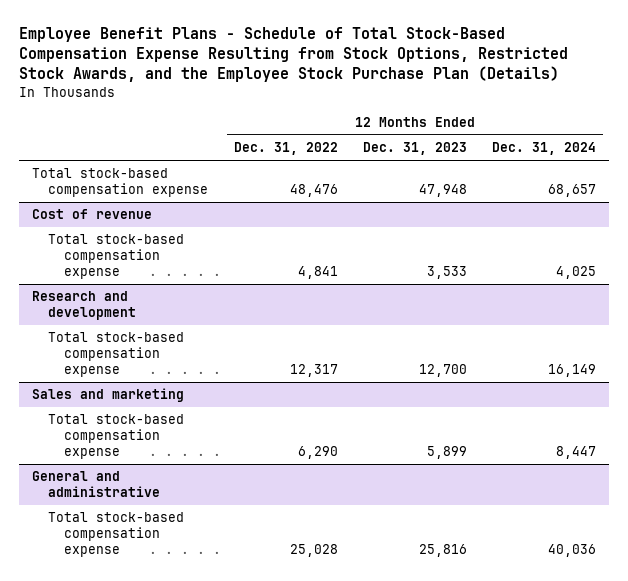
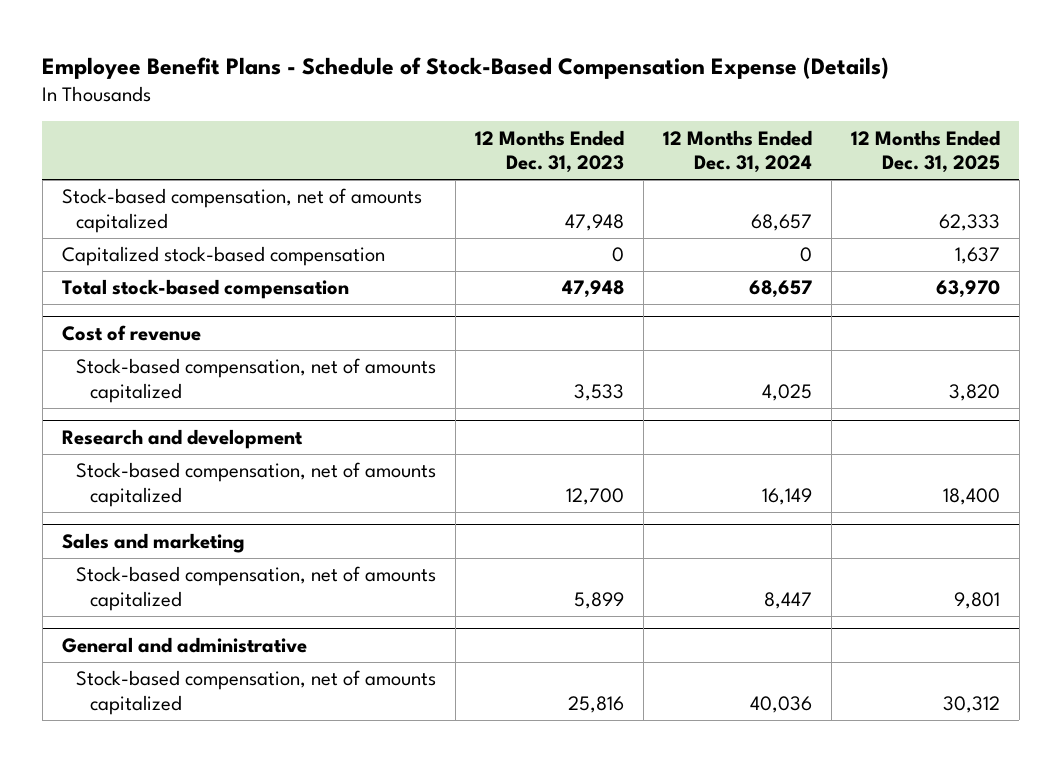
[19,27,569,83] Employee Benefit Plans - Schedule of Total Stock-Based Compensation Expense Resulting from Stock Options, Restricted Stock Awards, and the Employee Stock Purchase Plan (Details) -> [42,56,890,79] Employee Benefit Plans - Schedule of Stock-Based Compensation Expense (Details)
[233,142,338,156] Dec. 31, 2022 -> none
none -> [850,129,1000,174] 12 Months Ended Dec. 31, 2025
[32,168,209,197] Total stock-based compensation expense -> [61,188,422,234] Stock-based compensation, net of amounts capitalized
none -> [61,246,385,267] Capitalized stock-based compensation
none -> [61,279,349,300] Total stock-based compensation
[48,234,185,279] Total stock-based compensation expense -> [75,358,436,404] Stock-based compensation, net of amounts capitalized
[48,332,185,377] Total stock-based compensation expense -> [75,462,436,508] Stock-based compensation, net of amounts capitalized
[48,414,185,459] Total stock-based compensation expense -> [75,566,436,612] Stock-based compensation, net of amounts capitalized
[48,512,185,557] Total stock-based compensation expense -> [75,670,436,716] Stock-based compensation, net of amounts capitalized

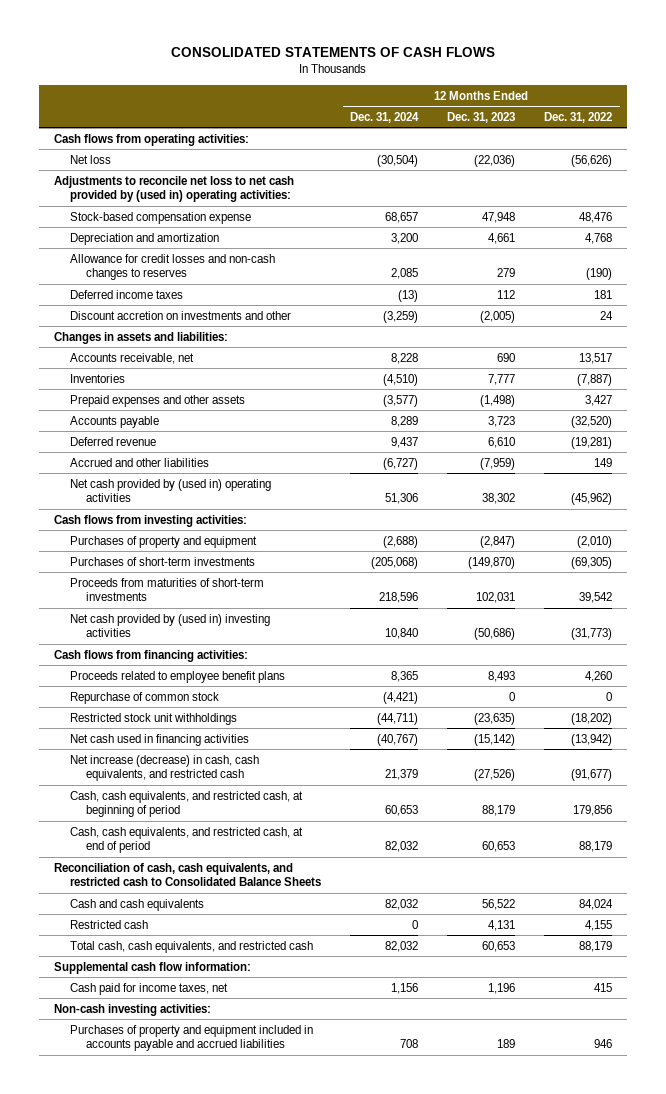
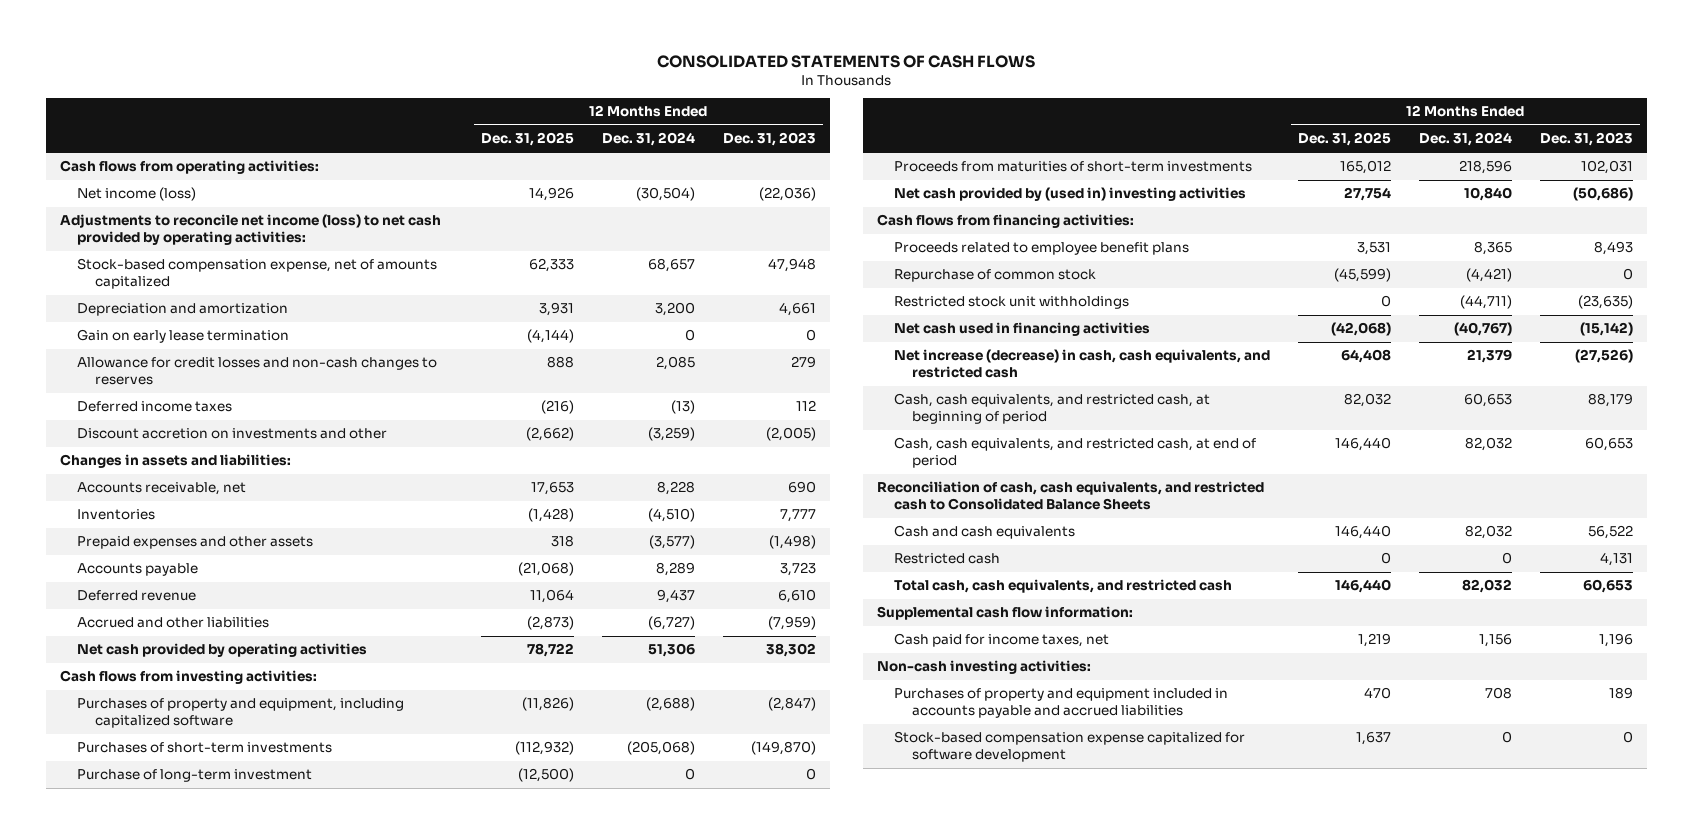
[544,111,613,123] Dec. 31, 2022 -> none
none -> [481,132,575,147] Dec. 31, 2025
[70,154,112,164] Net loss -> [77,187,197,202] Net income (loss)
[53,175,294,203] Adjustments to reconcile net loss to net cash provided by (used in) operating activities: -> [59,214,441,246] Adjustments to reconcile net income (loss) to net cash provided by operating activities:
[70,211,252,224] Stock-based compensation expense -> [77,258,438,290] Stock-based compensation expense, net of amounts capitalized
none -> [77,329,290,344] Gain on early lease termination
[70,478,272,503] Net cash provided by (used in) operating activities -> [77,643,368,658] Net cash provided by operating activities
[70,535,258,548] Purchases of property and equipment -> [77,698,405,729] Purchases of property and equipment, including capitalized software
none -> [77,769,313,783] Purchase of long-term investment
none -> [894,731,1246,763] Stock-based compensation expense capitalized for software development

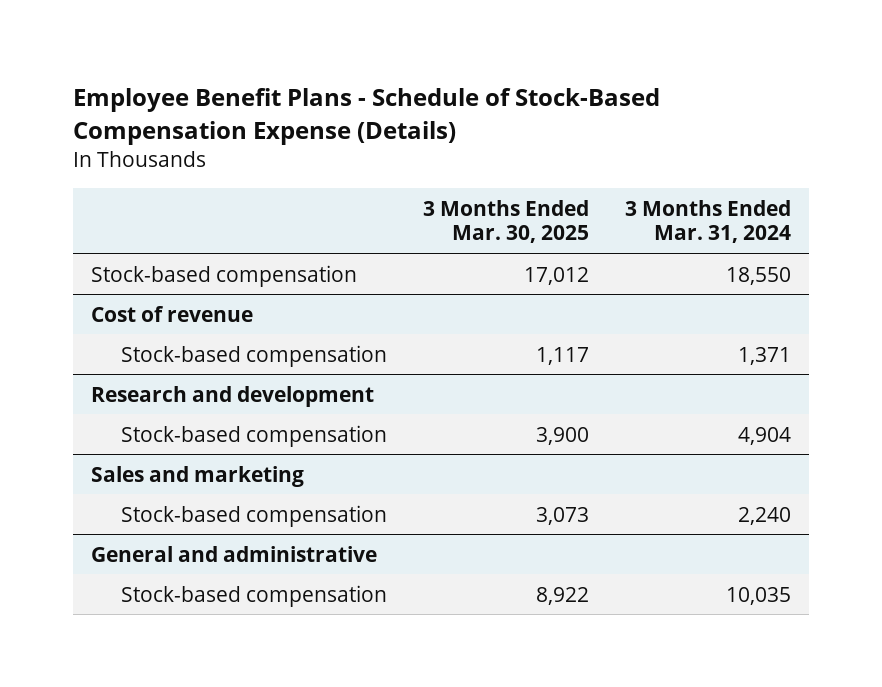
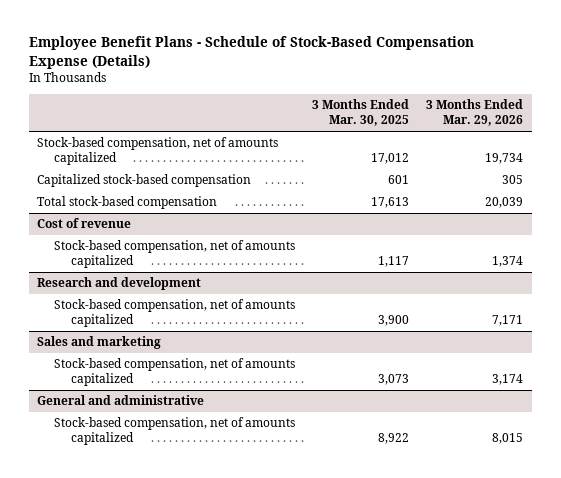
[625,199,792,244] 3 Months Ended Mar. 31, 2024 -> none
none -> [426,99,524,127] 3 Months Ended Mar. 29, 2026
[91,264,358,287] Stock-based compensation -> [37,137,279,166] Stock-based compensation, net of amounts capitalized
none -> [37,174,252,188] Capitalized stock-based compensation
none -> [37,196,218,210] Total stock-based compensation
[121,344,388,367] Stock-based compensation -> [53,240,295,269] Stock-based compensation, net of amounts capitalized
[121,424,388,447] Stock-based compensation -> [53,299,295,328] Stock-based compensation, net of amounts capitalized
[121,504,388,527] Stock-based compensation -> [53,358,295,387] Stock-based compensation, net of amounts capitalized
[121,584,388,607] Stock-based compensation -> [53,417,295,446] Stock-based compensation, net of amounts capitalized

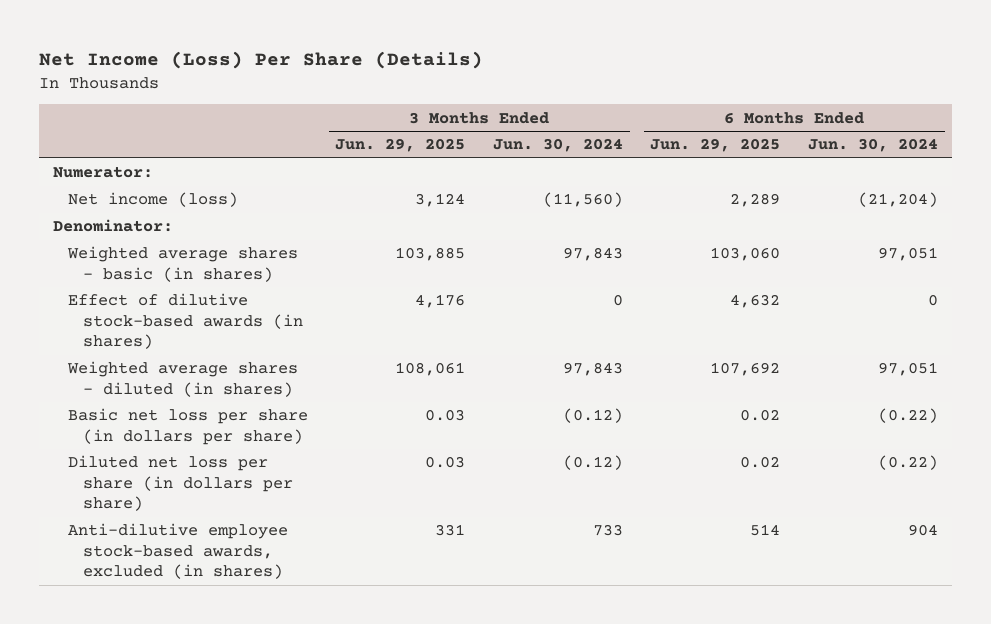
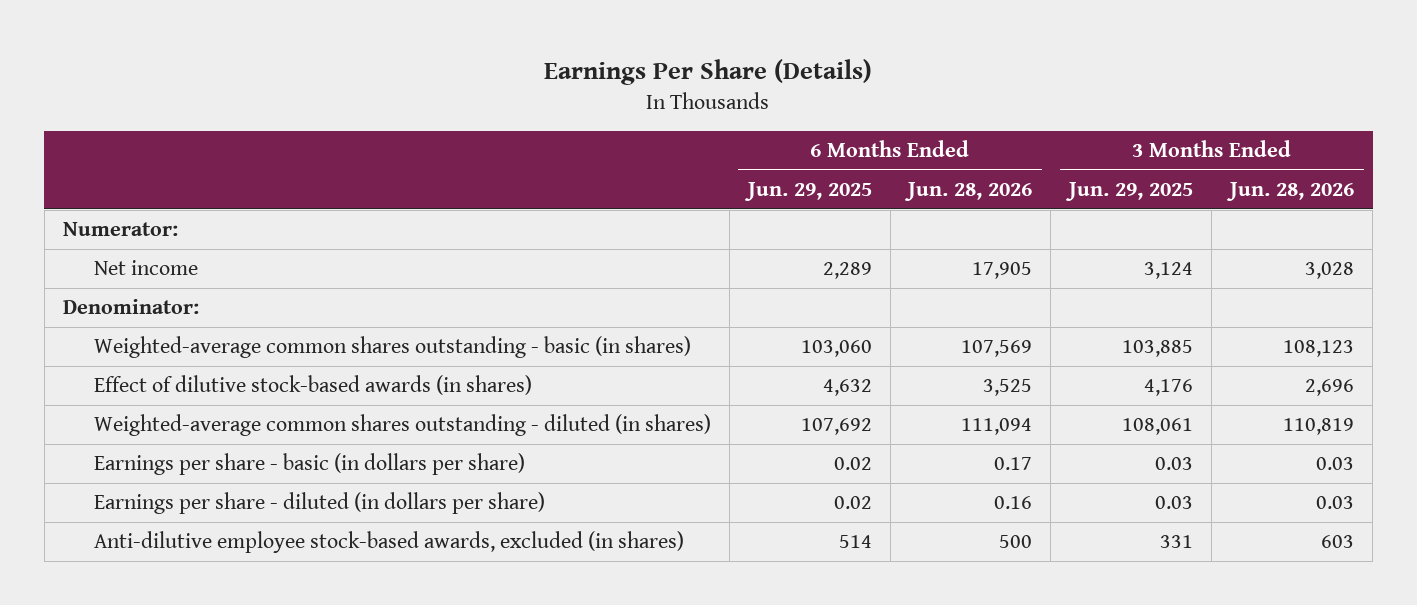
[38,50,483,69] Net Income (Loss) Per Share (Details) -> [544,58,873,85] Earnings Per Share (Details)
[492,138,623,153] Jun. 30, 2024 -> none
[807,138,938,153] Jun. 30, 2024 -> none
none -> [904,181,1033,201] Jun. 28, 2026
none -> [1226,181,1355,201] Jun. 28, 2026
[67,192,238,208] Net income (loss) -> [93,260,198,276] Net income
[66,246,298,282] Weighted average shares - basic (in shares) -> [93,336,691,359] Weighted-average common shares outstanding - basic (in shares)
[66,361,298,397] Weighted average shares - diluted (in shares) -> [93,414,711,437] Weighted-average common shares outstanding - diluted (in shares)
[67,408,308,445] Basic net loss per share (in dollars per share) -> [93,453,525,476] Earnings per share - basic (in dollars per share)
[67,455,294,512] Diluted net loss per share (in dollars per share) -> [93,492,545,515] Earnings per share - diluted (in dollars per share)

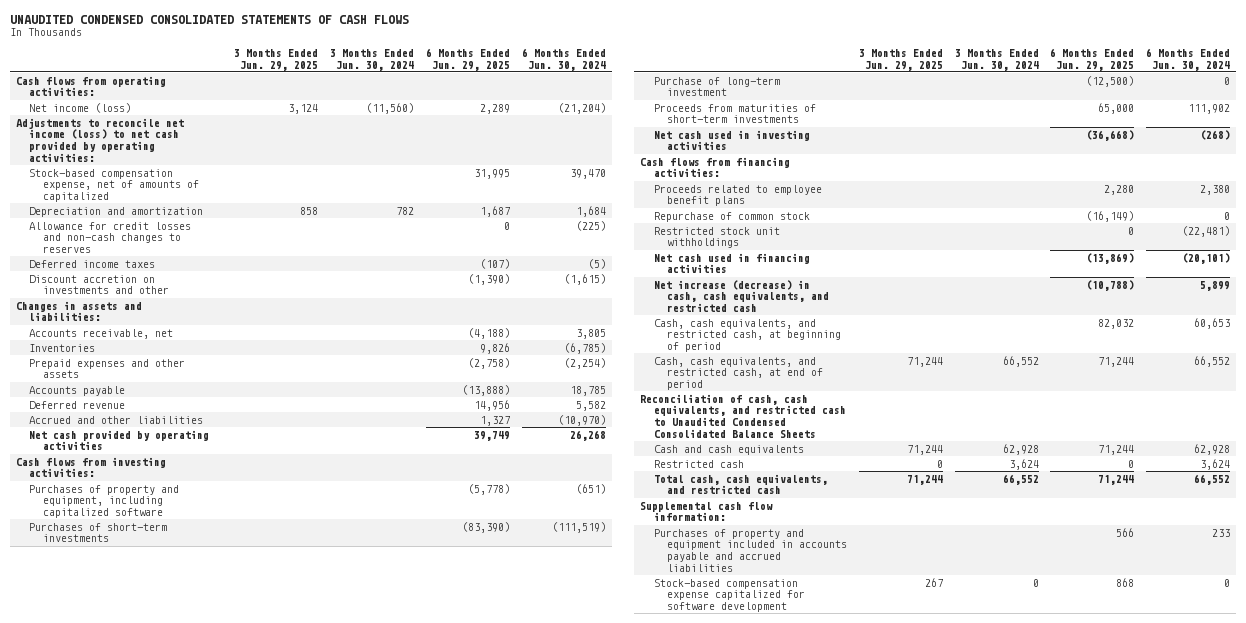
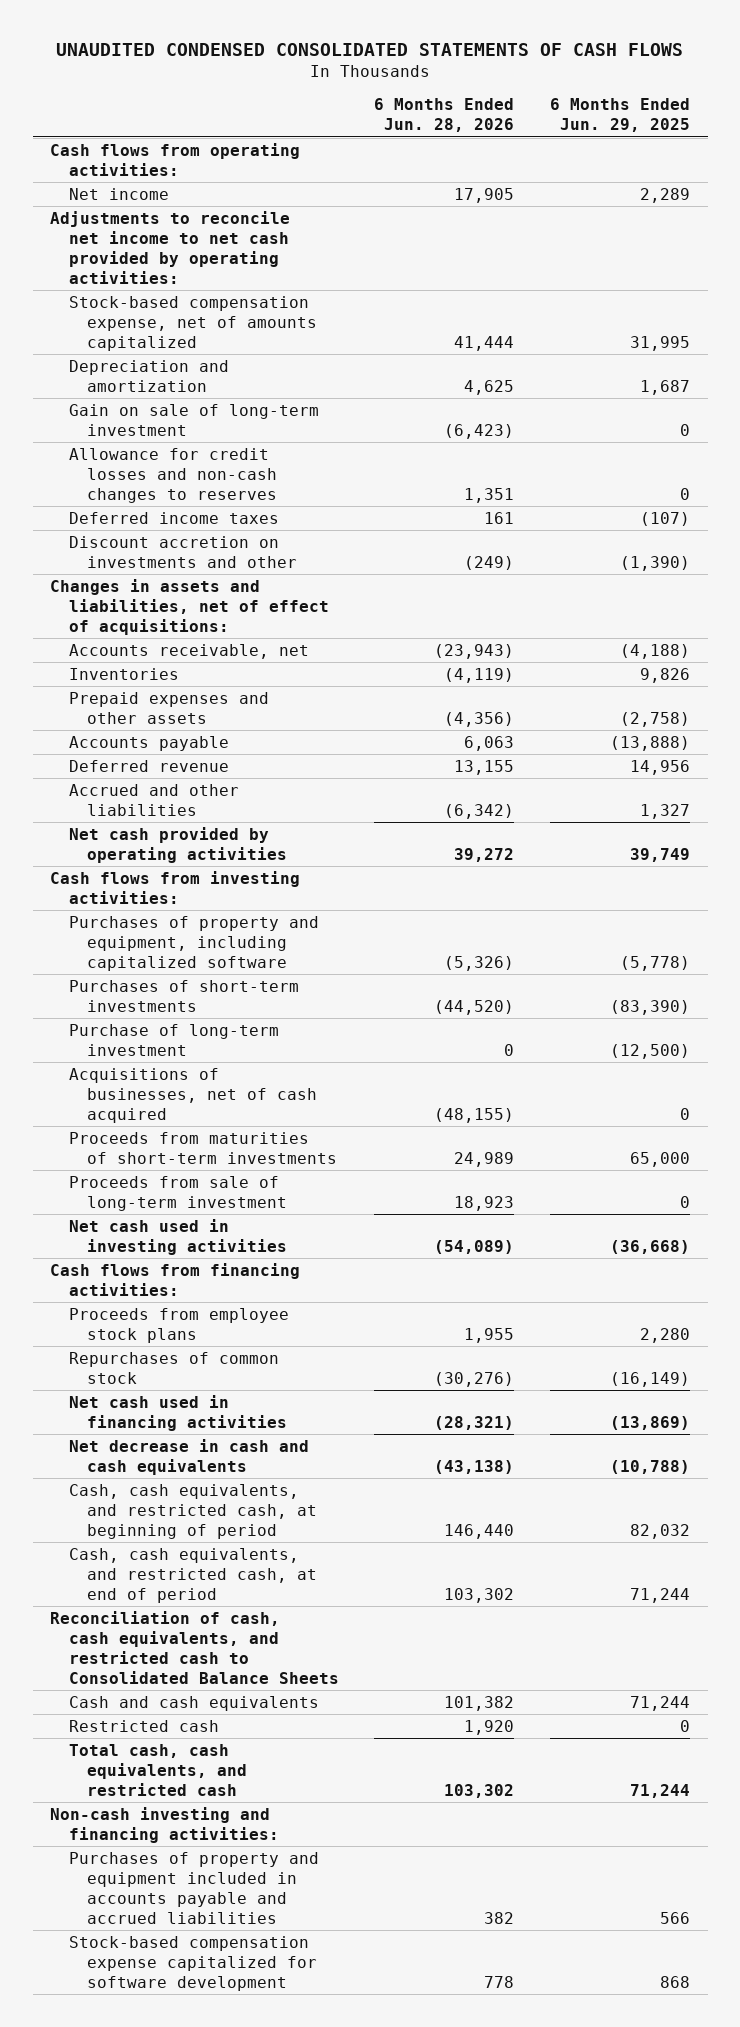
[234,48,319,71] 3 Months Ended Jun. 29, 2025 -> none
[330,48,415,71] 3 Months Ended Jun. 30, 2024 -> none
[521,47,606,71] 6 Months Ended Jun. 30, 2024 -> none
none -> [374,98,515,133] 6 Months Ended Jun. 28, 2026
[29,102,132,113] Net income (loss) -> [68,187,169,200] Net income
[15,117,184,162] Adjustments to reconcile net income (loss) to net cash provided by operating activities: -> [50,210,291,284] Adjustments to reconcile net income to net cash provided by operating activities:
[29,168,199,203] Stock-based compensation expense, net of amounts of capitalized -> [68,295,318,351] Stock-based compensation expense, net of amounts capitalized
none -> [68,403,319,436] Gain on sale of long-term investment
[15,300,142,322] Changes in assets and liabilities: -> [50,578,329,635] Changes in assets and liabilities, net of effect of acquisitions:
none -> [68,1067,318,1123] Acquisitions of businesses, net of cash acquired
none -> [68,1175,288,1211] Proceeds from sale of long-term investment
[653,226,780,249] Restricted stock unit withholdings -> none
[653,184,822,207] Proceeds related to employee benefit plans -> [68,1307,289,1343] Proceeds from employee stock plans
[653,211,810,222] Repurchase of common stock -> [68,1351,279,1384] Repurchases of common stock
[653,279,830,313] Net increase (decrease) in cash, cash equivalents, and restricted cash -> [68,1438,309,1475] Net decrease in cash and cash equivalents
[640,393,846,438] Reconciliation of cash, cash equivalents, and restricted cash to Unaudited Condensed Consolidated Balance Sheets -> [50,1610,339,1684] Reconciliation of cash, cash equivalents, and restricted cash to Consolidated Balance Sheets
[640,501,774,522] Supplemental cash flow information: -> [50,1806,279,1843] Non-cash investing and financing activities:

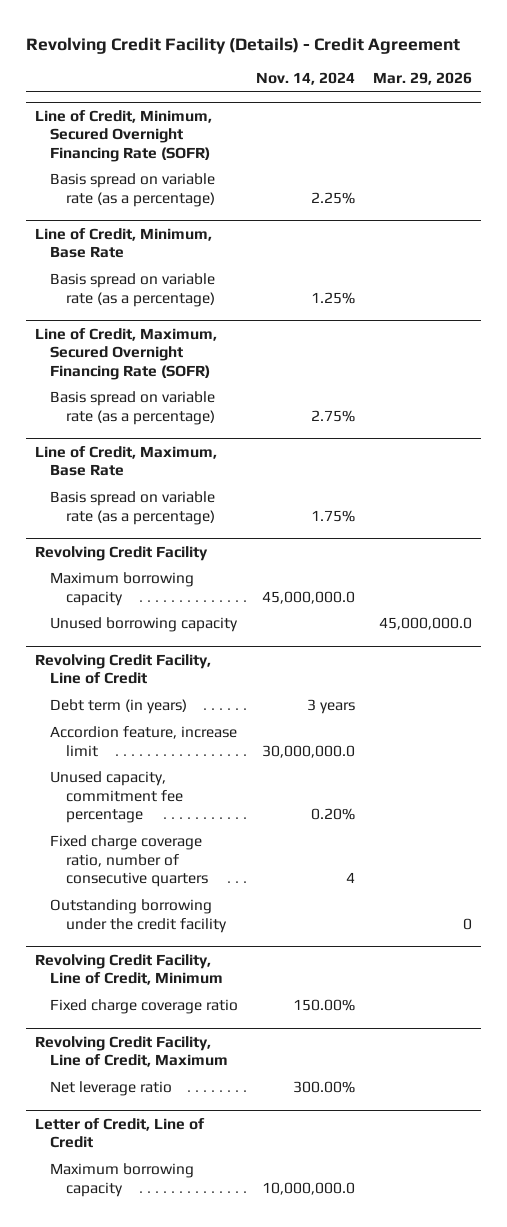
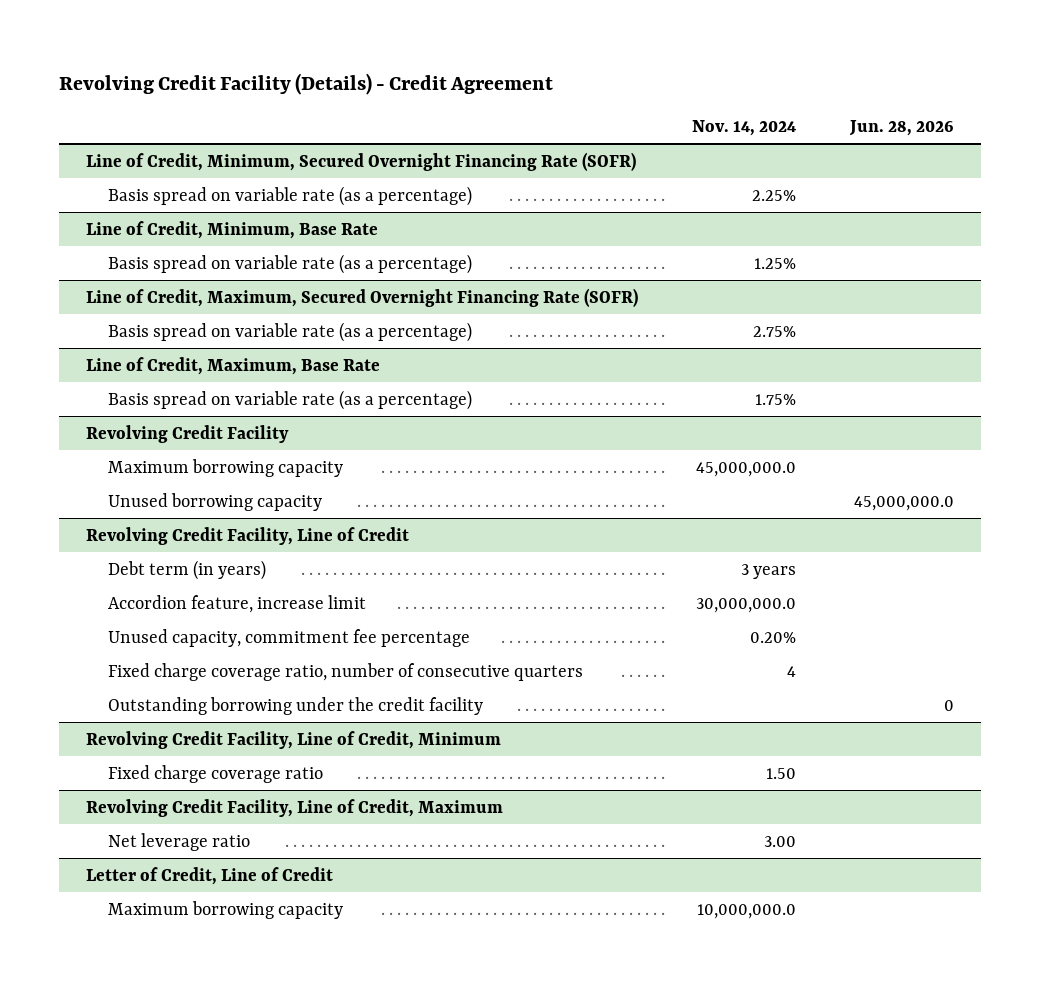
[373,72,473,86] Mar. 29, 2026 -> none
none -> [848,119,954,136] Jun. 28, 2026
[293,999,356,1012] 150.00% -> [765,767,796,779] 1.50
[293,1081,356,1094] 300.00% -> [763,835,796,847] 3.00

